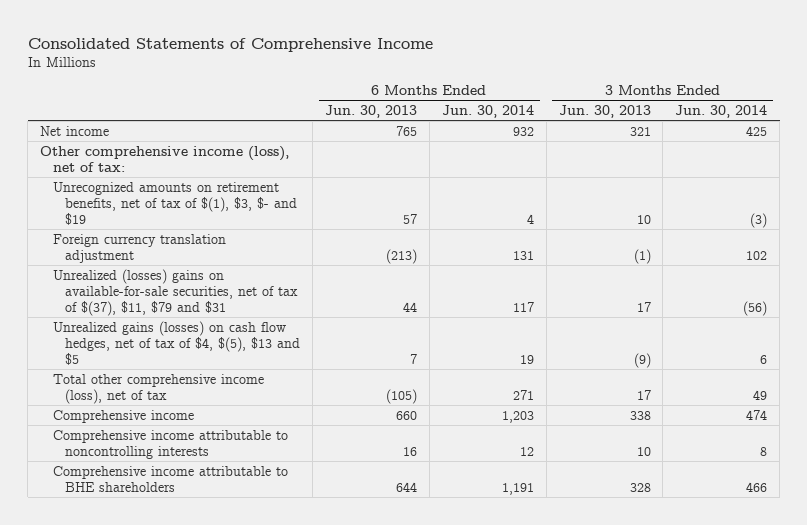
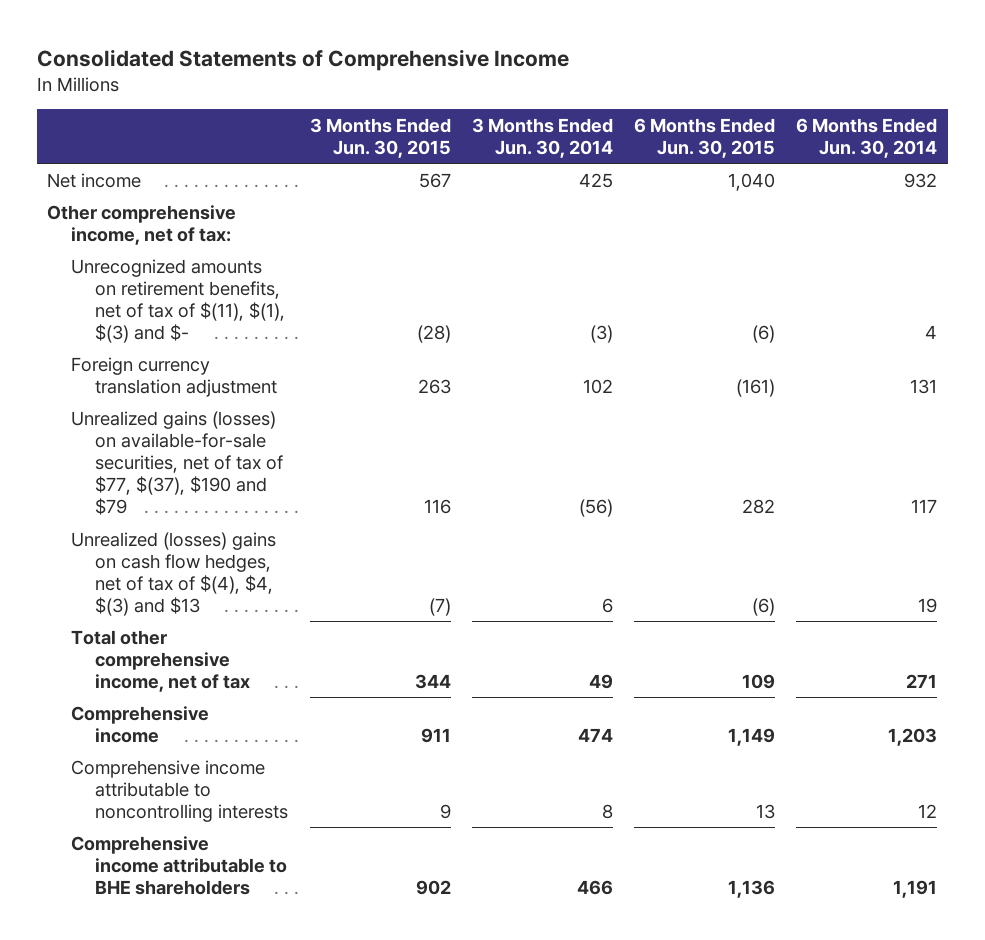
[324,105,417,119] Jun. 30, 2013 -> none
[558,105,651,119] Jun. 30, 2013 -> none
none -> [309,117,451,159] 3 Months Ended Jun. 30, 2015
none -> [633,117,775,159] 6 Months Ended Jun. 30, 2015
[40,145,290,172] Other comprehensive income (loss), net of tax: -> [47,204,237,245] Other comprehensive income, net of tax:
[52,181,298,225] Unrecognized amounts on retirement benefits, net of tax of $(1), $3, $- and $19 -> [71,258,286,344] Unrecognized amounts on retirement benefits, net of tax of $(11), $(1), $(3) and $-
[52,268,299,316] Unrealized (losses) gains on available-for-sale securities, net of tax of $(37), $11, $79 and $31 -> [71,410,284,516] Unrealized gains (losses) on available-for-sale securities, net of tax of $77, $(37), $190 and $79
[52,320,301,365] Unrealized gains (losses) on cash flow hedges, net of tax of $4, $(5), $13 and $5 -> [71,531,277,617] Unrealized (losses) gains on cash flow hedges, net of tax of $(4), $4, $(3) and $13
[52,373,264,404] Total other comprehensive income (loss), net of tax -> [71,629,251,692] Total other comprehensive income, net of tax

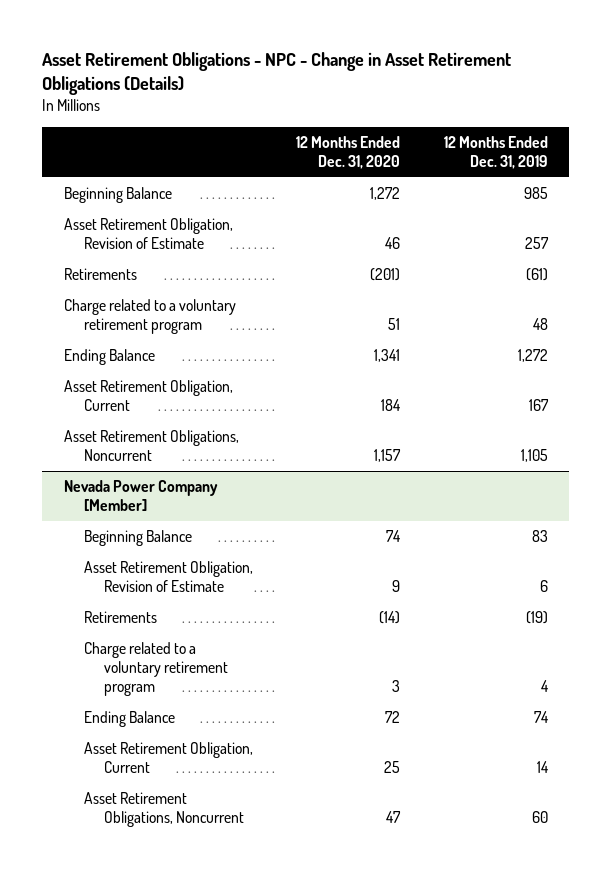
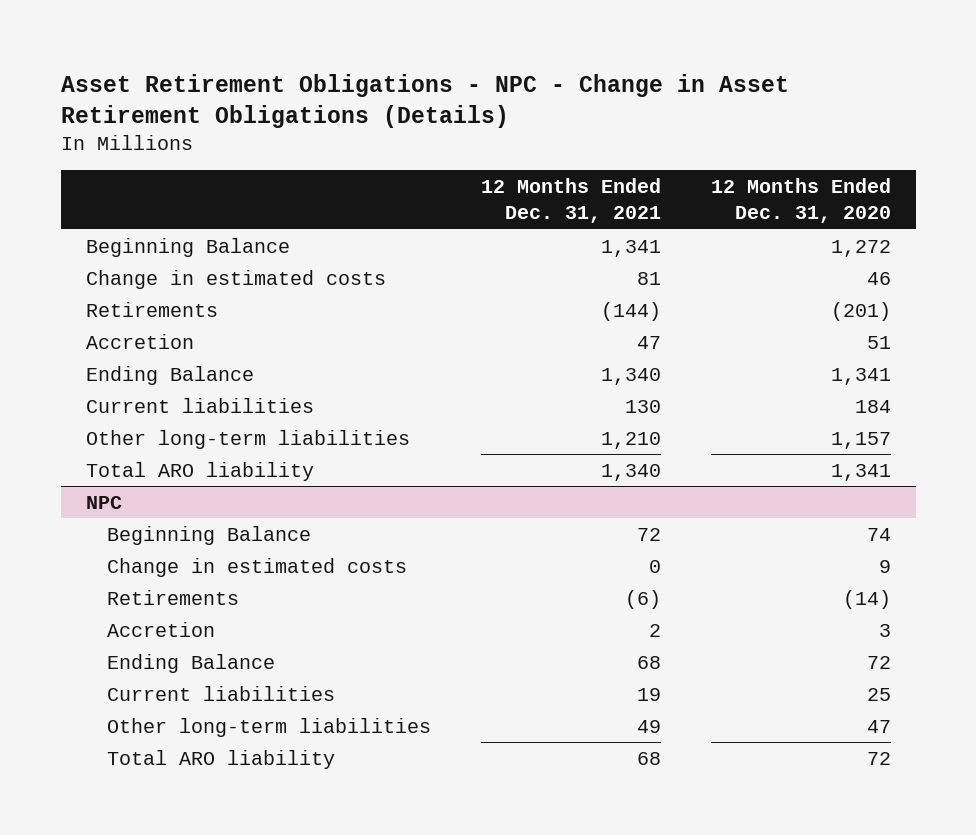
[443,135,548,169] 12 Months Ended Dec. 31, 2019 -> none
none -> [480,178,661,223] 12 Months Ended Dec. 31, 2021
[63,218,233,250] Asset Retirement Obligation, Revision of Estimate -> [85,269,386,289] Change in estimated costs
[63,299,236,335] Charge related to a voluntary retirement program -> [85,333,194,349] Accretion
[63,380,233,412] Asset Retirement Obligation, Current -> [85,397,314,413] Current liabilities
[63,430,239,462] Asset Retirement Obligations, Noncurrent -> [85,429,410,449] Other long-term liabilities
none -> [85,461,314,481] Total ARO liability
[63,480,218,512] Nevada Power Company [Member] -> [85,495,122,509] NPC
[84,561,254,593] Asset Retirement Obligation, Revision of Estimate -> [106,557,407,577] Change in estimated costs
[84,642,229,696] Charge related to a voluntary retirement program -> [106,621,215,637] Accretion
[84,742,254,774] Asset Retirement Obligation, Current -> [106,685,335,701] Current liabilities
[84,792,245,828] Asset Retirement Obligations, Noncurrent -> [106,717,431,737] Other long-term liabilities
none -> [106,749,335,769] Total ARO liability

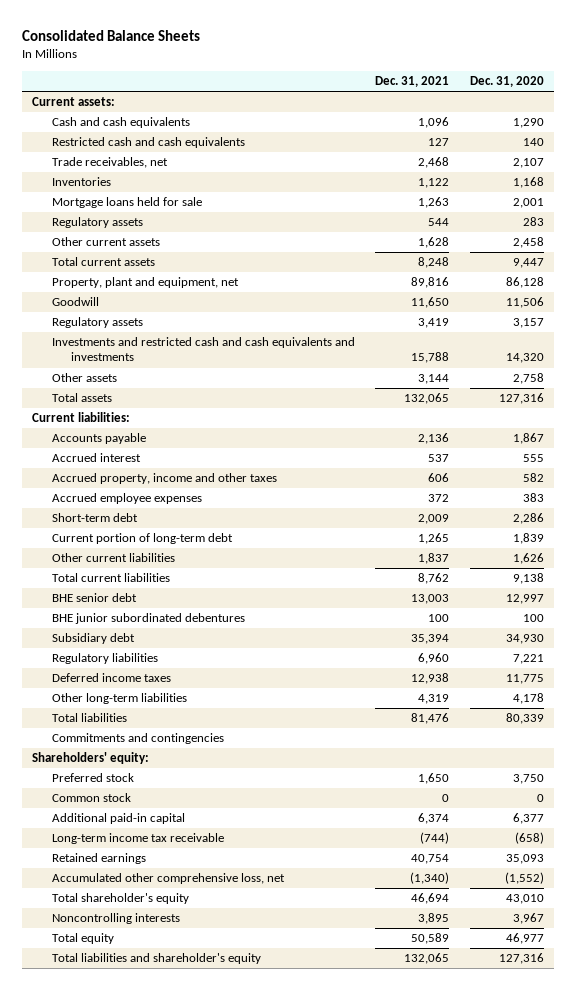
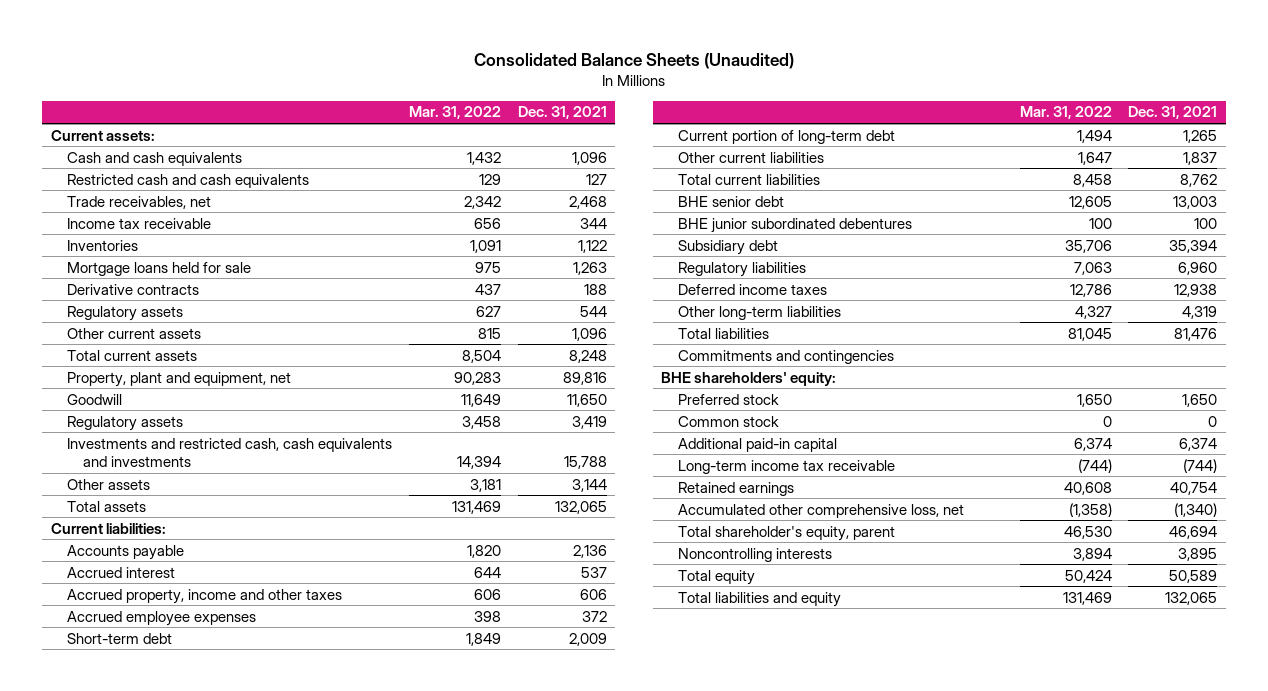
[21,30,200,42] Consolidated Balance Sheets -> [474,52,795,69] Consolidated Balance Sheets (Unaudited)
[469,75,544,87] Dec. 31, 2020 -> none
none -> [409,106,502,120] Mar. 31, 2022
none -> [67,217,212,229] Income tax receivable
none -> [67,283,200,295] Derivative contracts
[418,237,450,249] 1,628 -> [572,327,608,341] 1,096
[51,337,355,362] Investments and restricted cash and cash equivalents and investments -> [67,437,393,468] Investments and restricted cash, cash equivalents and investments
[32,752,150,765] Shareholders' equity: -> [661,371,837,386] BHE shareholders' equity:
[51,893,189,905] Total shareholder's equity -> [677,525,895,541] Total shareholder's equity, parent
[51,953,261,965] Total liabilities and shareholder's equity -> [677,591,841,607] Total liabilities and equity

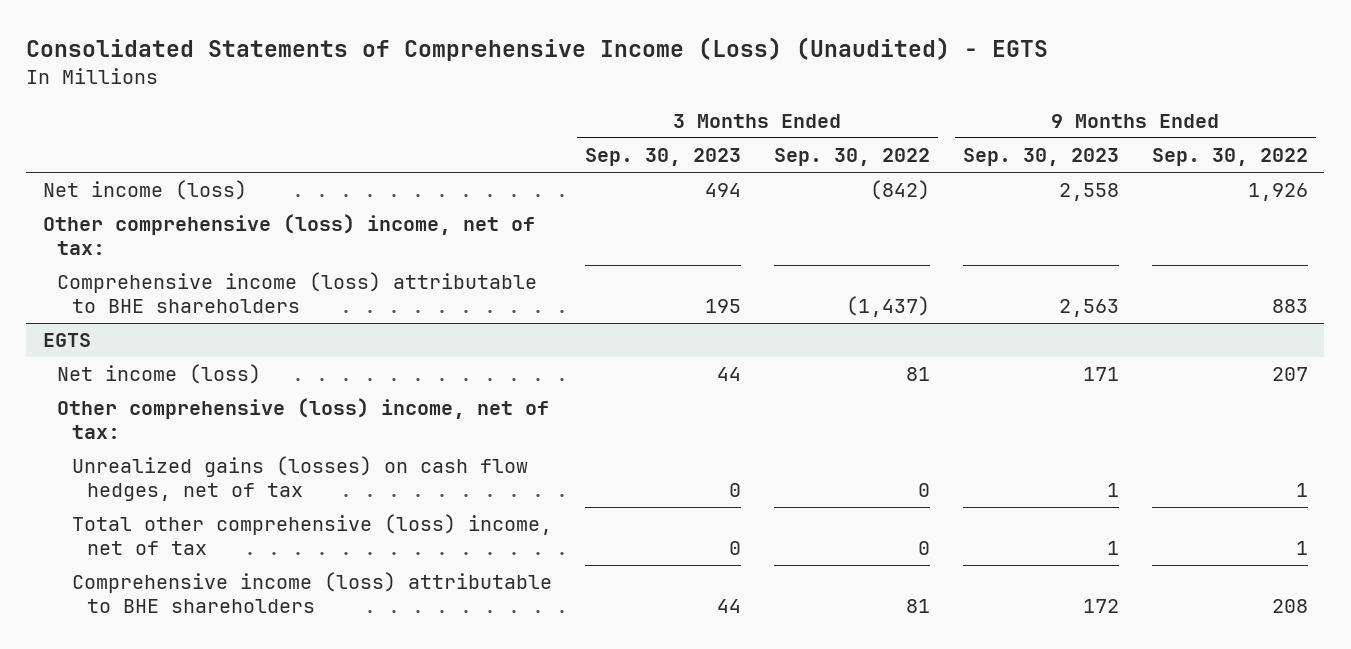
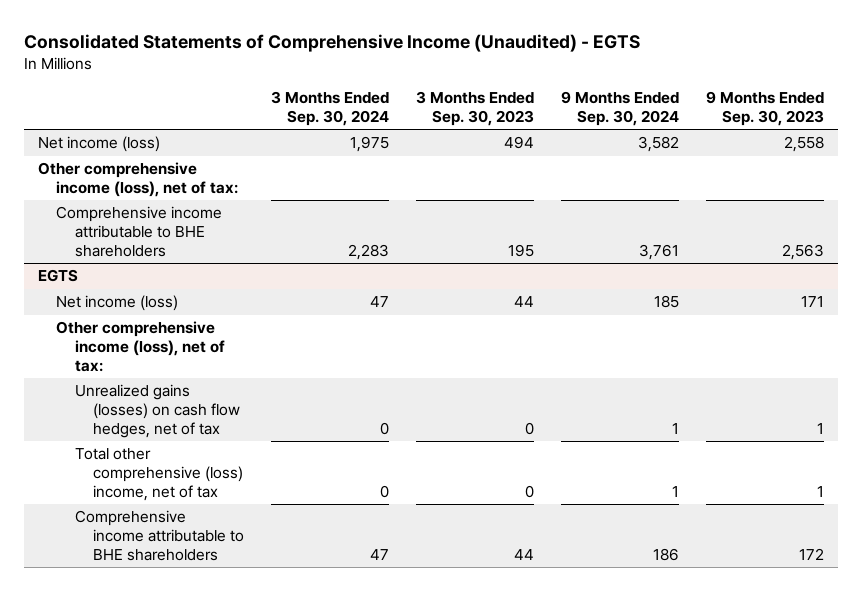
[26,37,1049,62] Consolidated Statements of Comprehensive Income (Loss) (Unaudited) - EGTS -> [24,34,641,53] Consolidated Statements of Comprehensive Income (Unaudited) - EGTS
[773,148,930,167] Sep. 30, 2022 -> none
[1151,148,1308,167] Sep. 30, 2022 -> none
none -> [271,91,390,126] 3 Months Ended Sep. 30, 2024
none -> [561,91,680,126] 9 Months Ended Sep. 30, 2024
[42,214,535,255] Other comprehensive (loss) income, net of tax: -> [37,162,239,198] Other comprehensive income (loss), net of tax:
[57,272,538,313] Comprehensive income (loss) attributable to BHE shareholders -> [56,206,223,257] Comprehensive income attributable to BHE shareholders
[57,398,550,439] Other comprehensive (loss) income, net of tax: -> [56,321,225,372] Other comprehensive income (loss), net of tax:
[71,572,552,613] Comprehensive income (loss) attributable to BHE shareholders -> [74,510,245,561] Comprehensive income attributable to BHE shareholders

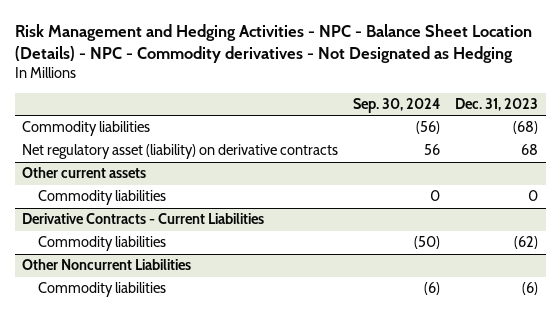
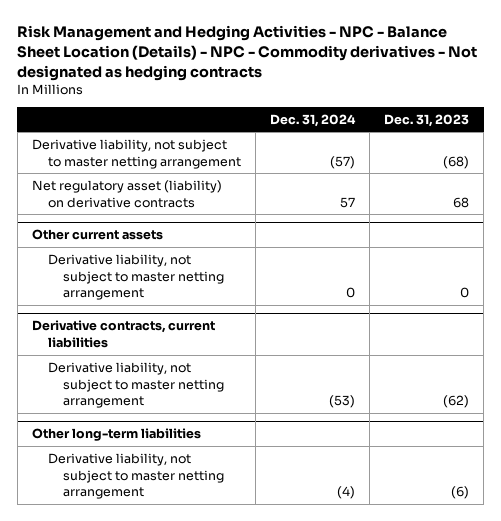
[14,23,532,63] Risk Management and Hedging Activities - NPC - Balance Sheet Location (Details) - NPC - Commodity derivatives - Not Designated as Hedging -> [17,25,478,81] Risk Management and Hedging Activities - NPC - Balance Sheet Location (Details) - NPC - Commodity derivatives - Not designated as hedging contracts
[353,97,441,113] Sep. 30, 2024 -> none
none -> [269,113,356,127] Dec. 31, 2024
[22,121,151,137] Commodity liabilities -> [32,139,241,169] Derivative liability, not subject to master netting arrangement
[38,190,167,206] Commodity liabilities -> [47,254,225,300] Derivative liability, not subject to master netting arrangement
[22,213,265,225] Derivative Contracts - Current Liabilities -> [32,320,216,348] Derivative contracts, current liabilities
[38,236,167,252] Commodity liabilities -> [47,362,225,408] Derivative liability, not subject to master netting arrangement
[22,259,192,271] Other Noncurrent Liabilities -> [32,428,202,442] Other long-term liabilities
[38,282,167,298] Commodity liabilities -> [47,453,225,499] Derivative liability, not subject to master netting arrangement

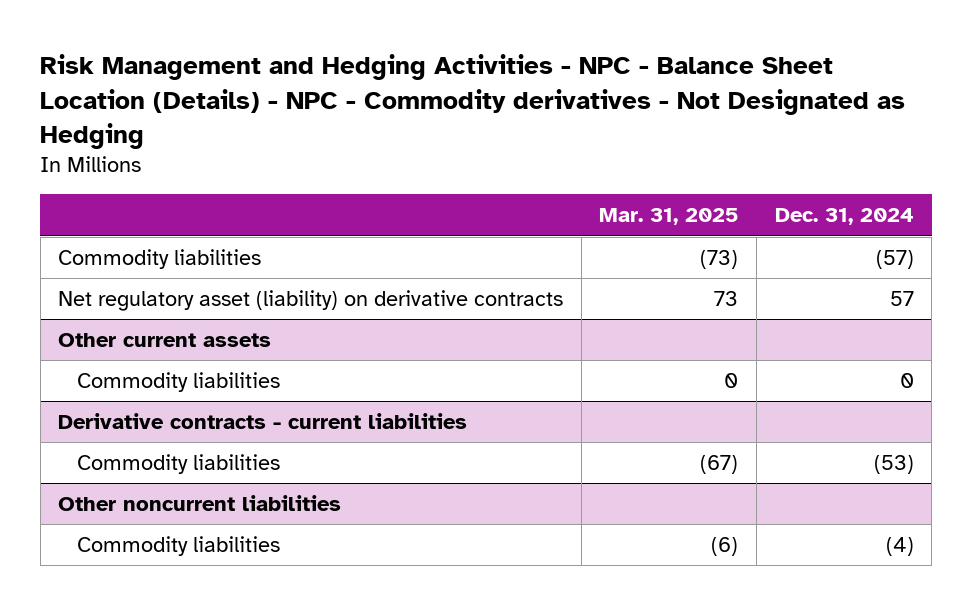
[17,25,478,81] Risk Management and Hedging Activities - NPC - Balance Sheet Location (Details) - NPC - Commodity derivatives - Not designated as hedging contracts -> [40,54,906,149] Risk Management and Hedging Activities - NPC - Balance Sheet Location (Details) - NPC - Commodity derivatives - Not Designated as Hedging
[384,113,470,127] Dec. 31, 2023 -> none
none -> [599,208,739,226] Mar. 31, 2025
[32,139,241,169] Derivative liability, not subject to master netting arrangement -> [58,249,262,270] Commodity liabilities
[47,254,225,300] Derivative liability, not subject to master netting arrangement -> [77,372,281,393] Commodity liabilities
[32,320,216,348] Derivative contracts, current liabilities -> [58,413,468,430] Derivative contracts - current liabilities
[47,362,225,408] Derivative liability, not subject to master netting arrangement -> [77,454,281,475] Commodity liabilities
[32,428,202,442] Other long-term liabilities -> [58,495,342,512] Other noncurrent liabilities
[47,453,225,499] Derivative liability, not subject to master netting arrangement -> [77,536,281,557] Commodity liabilities

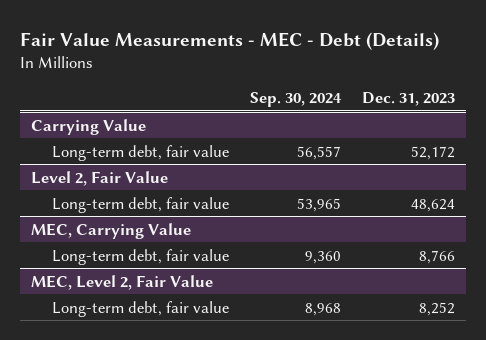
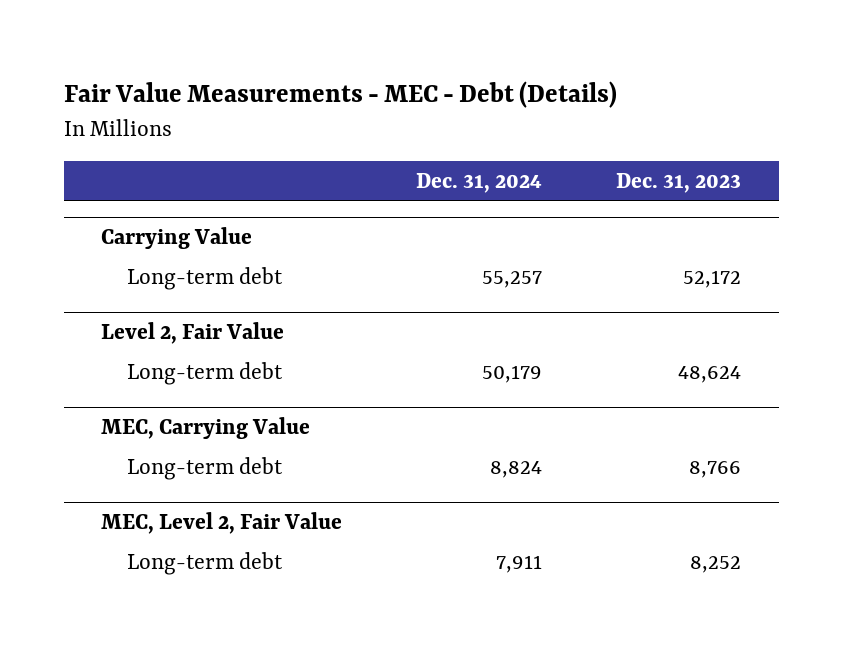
[250,91,343,107] Sep. 30, 2024 -> none
none -> [416,172,543,193] Dec. 31, 2024
[52,144,230,161] Long-term debt, fair value -> [126,267,283,291] Long-term debt
[52,196,230,213] Long-term debt, fair value -> [126,362,283,386] Long-term debt
[52,248,230,265] Long-term debt, fair value -> [126,457,283,481] Long-term debt
[52,300,230,317] Long-term debt, fair value -> [126,552,283,576] Long-term debt

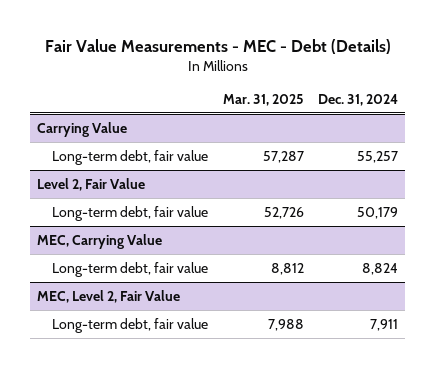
[616,172,742,193] Dec. 31, 2023 -> none
none -> [222,93,304,106] Mar. 31, 2025
[126,267,283,291] Long-term debt -> [52,149,209,165] Long-term debt, fair value
[126,362,283,386] Long-term debt -> [52,205,209,221] Long-term debt, fair value
[126,457,283,481] Long-term debt -> [52,261,209,277] Long-term debt, fair value
[126,552,283,576] Long-term debt -> [52,317,209,333] Long-term debt, fair value

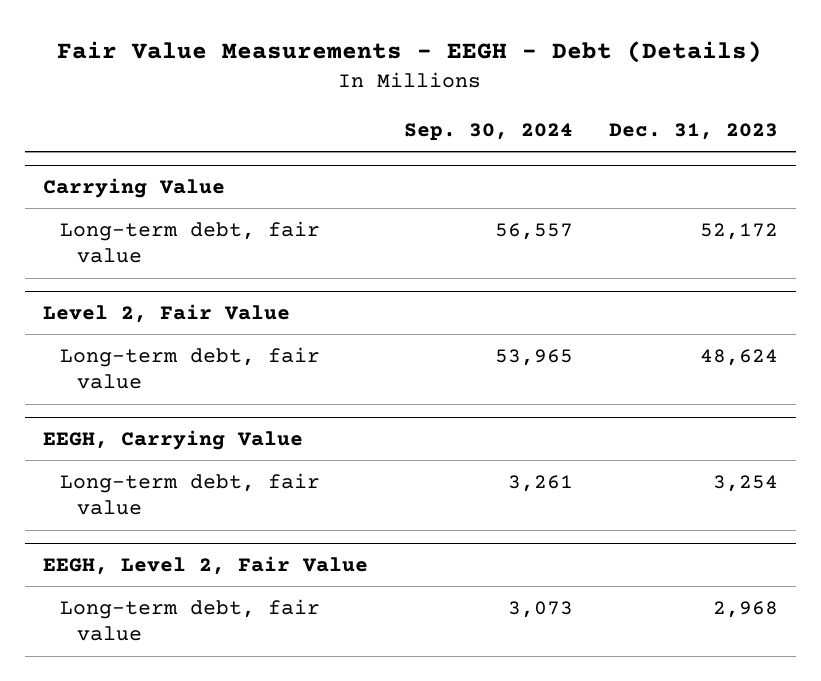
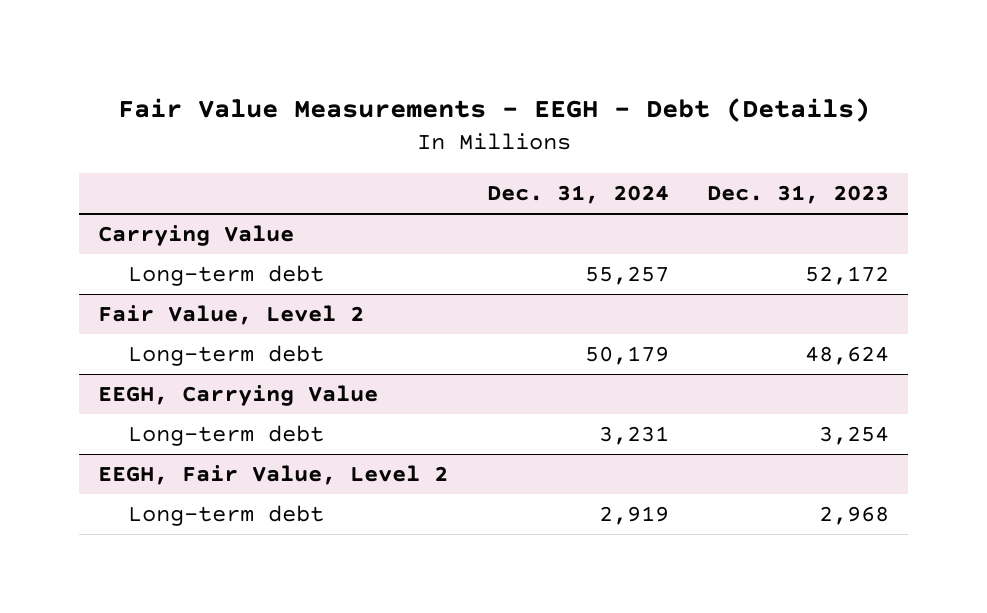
[403,123,573,142] Sep. 30, 2024 -> none
none -> [486,185,669,205] Dec. 31, 2024
[59,220,320,264] Long-term debt, fair value -> [128,265,325,287] Long-term debt
[42,303,290,323] Level 2, Fair Value -> [98,305,365,326] Fair Value, Level 2
[59,346,320,390] Long-term debt, fair value -> [128,345,325,367] Long-term debt
[59,472,320,516] Long-term debt, fair value -> [128,425,325,447] Long-term debt
[42,555,368,575] EEGH, Level 2, Fair Value -> [98,465,449,486] EEGH, Fair Value, Level 2
[59,598,320,642] Long-term debt, fair value -> [128,505,325,527] Long-term debt

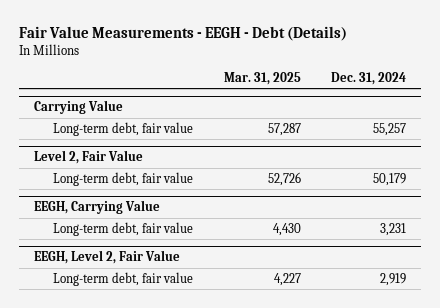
[706,185,889,205] Dec. 31, 2023 -> none
none -> [223,72,301,86] Mar. 31, 2025
[128,265,325,287] Long-term debt -> [53,121,194,136] Long-term debt, fair value
[98,305,365,326] Fair Value, Level 2 -> [33,150,143,165] Level 2, Fair Value
[128,345,325,367] Long-term debt -> [53,171,194,186] Long-term debt, fair value
[128,425,325,447] Long-term debt -> [53,221,194,236] Long-term debt, fair value
[98,465,449,486] EEGH, Fair Value, Level 2 -> [33,250,180,265] EEGH, Level 2, Fair Value
[128,505,325,527] Long-term debt -> [53,271,194,286] Long-term debt, fair value

